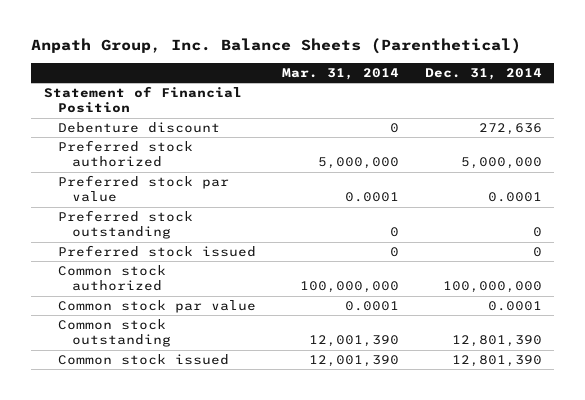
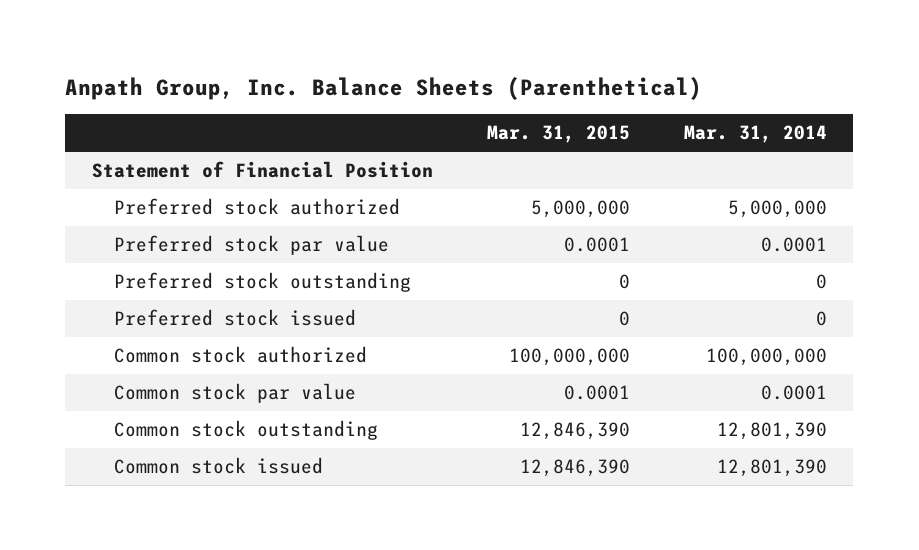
[424,67,542,80] Dec. 31, 2014 -> none
none -> [486,125,630,144] Mar. 31, 2015
[57,121,220,133] Debenture discount -> none
[308,335,399,348] 12,001,390 -> [716,422,827,441] 12,801,390
[308,354,399,367] 12,001,390 -> [716,459,827,478] 12,801,390

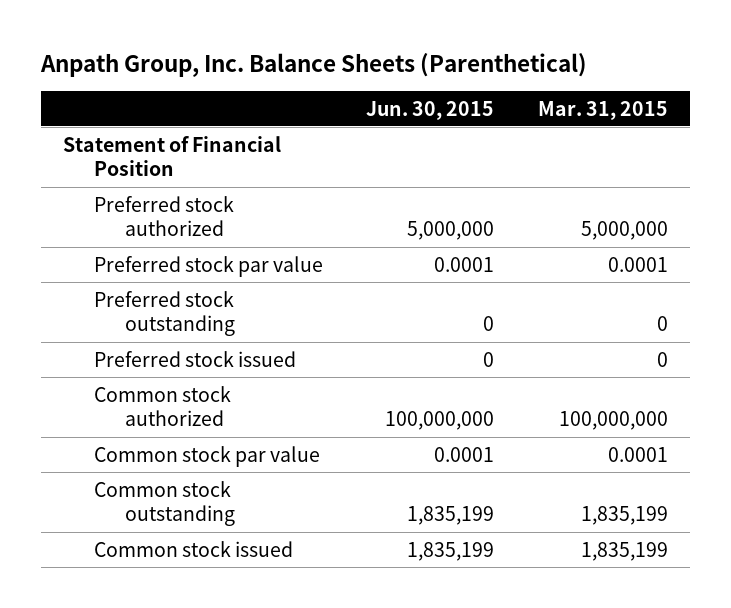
[683,125,827,144] Mar. 31, 2014 -> none
none -> [366,100,495,120] Jun. 30, 2015
[519,422,630,441] 12,846,390 -> [580,506,668,526] 1,835,199
[519,459,630,478] 12,846,390 -> [580,541,668,561] 1,835,199

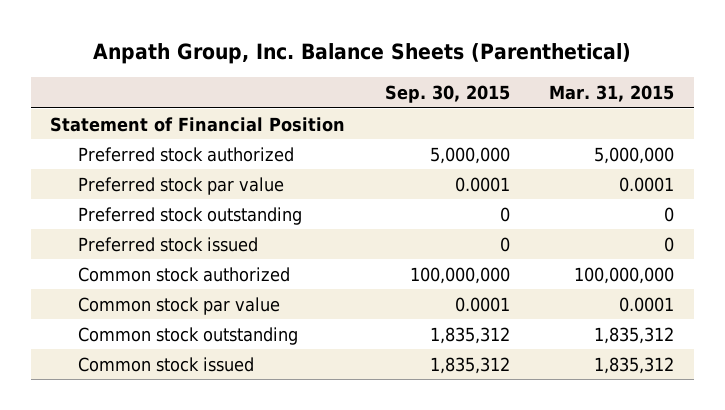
[366,100,495,120] Jun. 30, 2015 -> none
none -> [384,85,510,104] Sep. 30, 2015
[580,506,668,526] 1,835,199 -> [594,326,675,344] 1,835,312
[580,541,668,561] 1,835,199 -> [594,356,675,374] 1,835,312

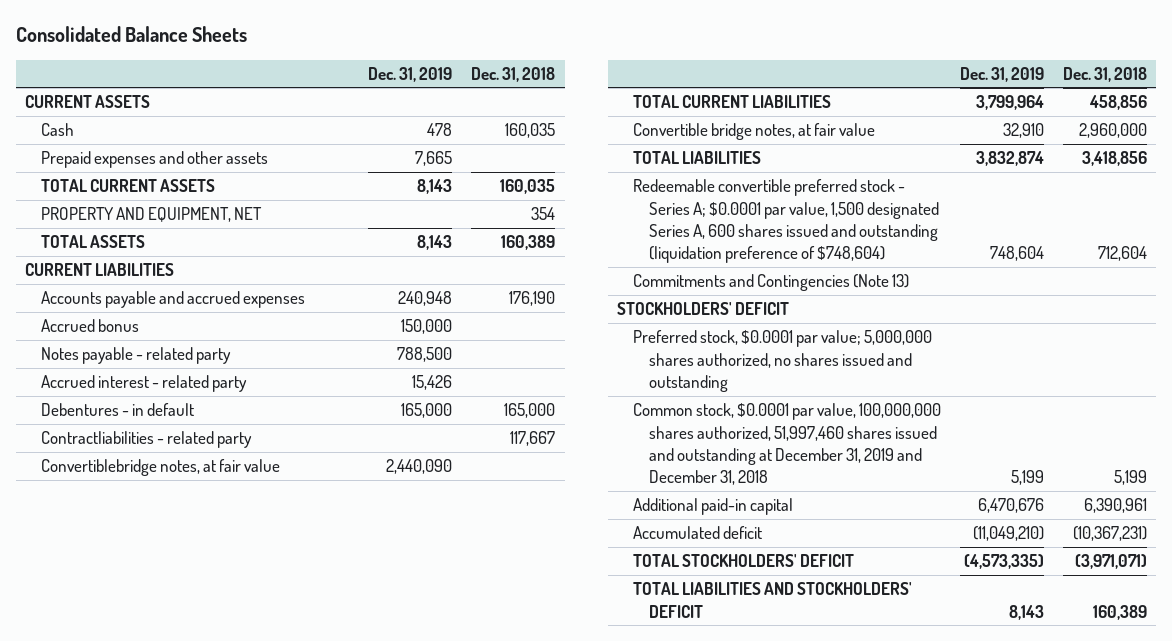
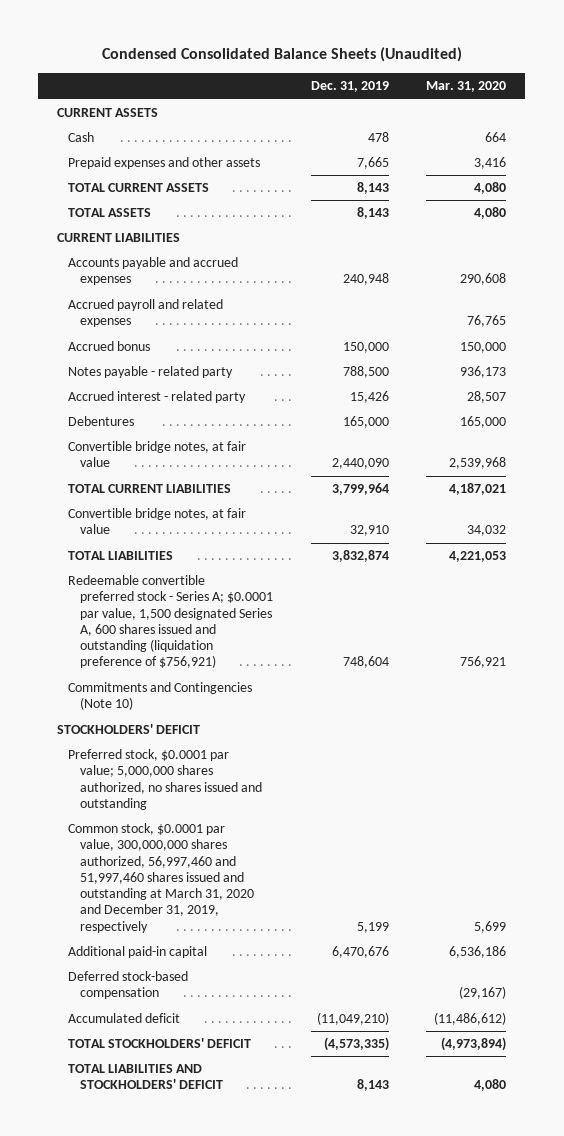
[15,26,247,43] Consolidated Balance Sheets -> [101,47,462,63] Condensed Consolidated Balance Sheets (Unaudited)
[471,66,556,82] Dec. 31, 2018 -> none
none -> [426,81,507,93] Mar. 31, 2020
[41,207,263,223] PROPERTY AND EQUIPMENT, NET -> none
none -> [68,299,224,328] Accrued payroll and related expenses
[41,431,253,449] Contractliabilities - related party -> none
[41,403,195,417] Debentures - in default -> [68,416,135,427] Debentures
[41,459,281,477] Convertiblebridge notes, at fair value -> [68,441,247,468] Convertible bridge notes, at fair value
[633,179,940,264] Redeemable convertible preferred stock - Series A; $0.0001 par value, 1,500 designated Series A, 600 shares issued and outstanding (liquidation preference of $748,604) -> [68,575,273,669] Redeemable convertible preferred stock - Series A; $0.0001 par value, 1,500 designated Series A, 600 shares issued and outstanding (liquidation preference of $756,921)
[633,274,910,292] Commitments and Contingencies (Note 13) -> [68,682,253,711] Commitments and Contingencies (Note 10)
[633,403,942,486] Common stock, $0.0001 par value, 100,000,000 shares authorized, 51,997,460 shares issued and outstanding at December 31, 2019 and December 31, 2018 -> [68,823,254,933] Common stock, $0.0001 par value, 300,000,000 shares authorized, 56,997,460 and 51,997,460 shares issued and outstanding at March 31, 2020 and December 31, 2019, respectively
none -> [68,971,189,1000] Deferred stock-based compensation

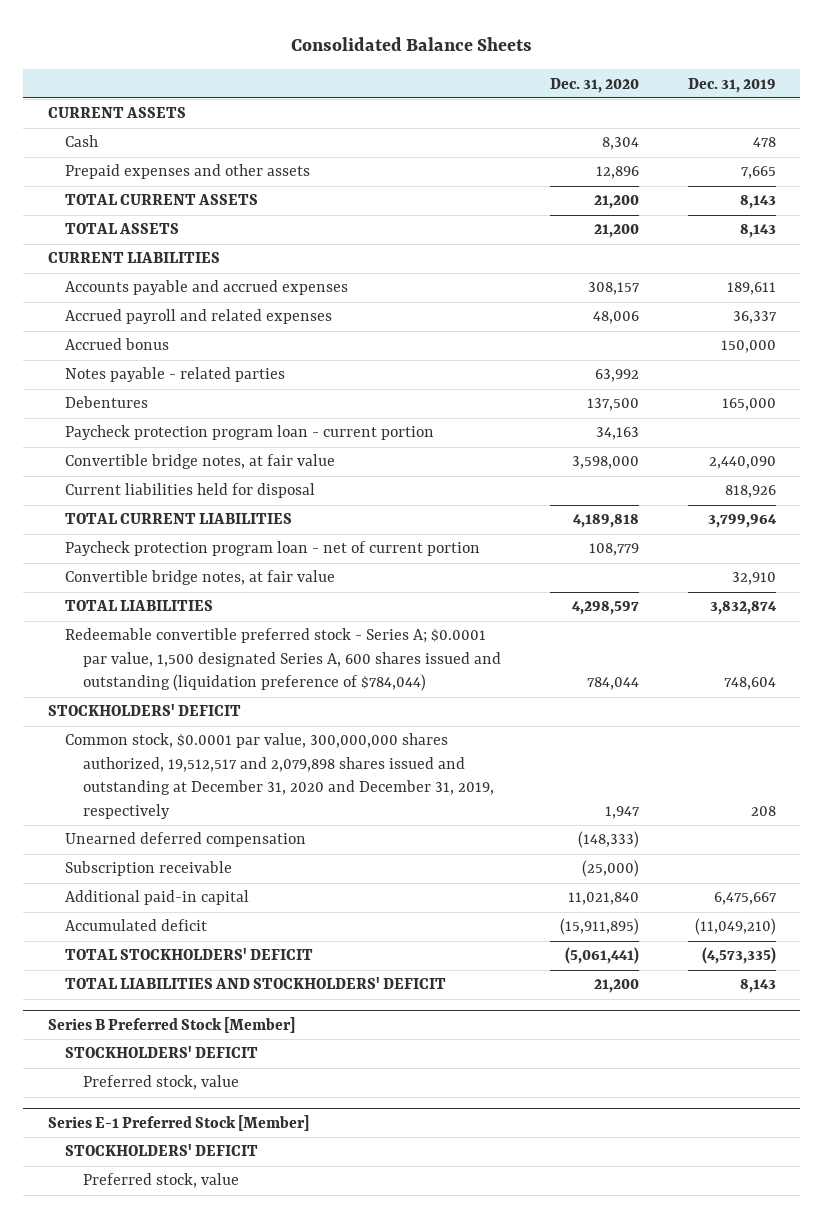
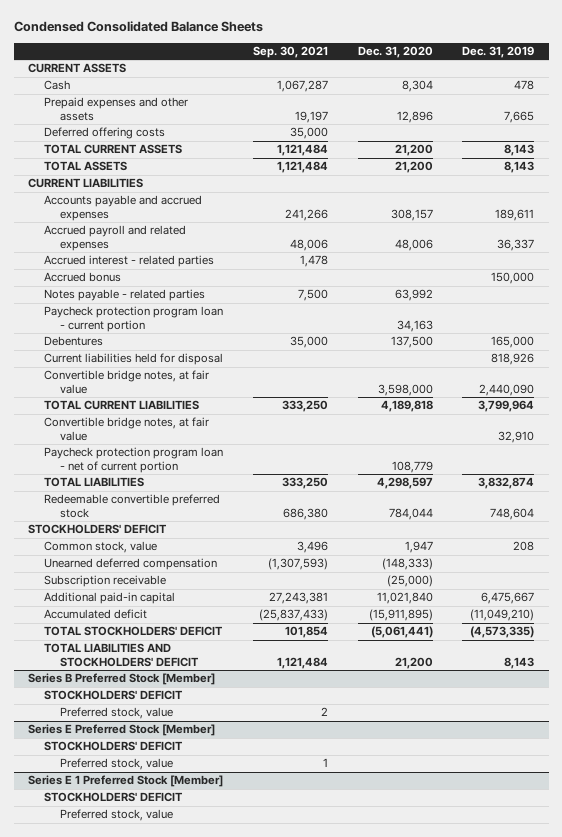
[290,37,532,52] Consolidated Balance Sheets -> [13,21,263,33] Condensed Consolidated Balance Sheets
none -> [252,46,328,59] Sep. 30, 2021
none -> [44,127,166,140] Deferred offering costs
none -> [44,255,215,268] Accrued interest - related parties
[65,396,149,409] Debentures -> [44,336,104,347] Debentures
[65,454,336,470] Convertible bridge notes, at fair value -> [44,370,210,394] Convertible bridge notes, at fair value
[65,541,481,557] Paycheck protection program loan - net of current portion -> [44,447,224,473] Paycheck protection program loan - net of current portion
[65,628,501,692] Redeemable convertible preferred stock - Series A; $0.0001 par value, 1,500 designated Series A, 600 shares issued and outstanding (liquidation preference of $784,044) -> [44,494,221,518] Redeemable convertible preferred stock
[65,733,494,819] Common stock, $0.0001 par value, 300,000,000 shares authorized, 19,512,517 and 2,079,898 shares issued and outstanding at December 31, 2020 and December 31, 2019, respectively -> [44,541,158,554] Common stock, value
[47,1115,309,1132] Series E-1 Preferred Stock [Member] -> [28,724,216,737] Series E Preferred Stock [Member]
none -> [28,775,224,788] Series E 1 Preferred Stock [Member]
none -> [44,792,184,803] STOCKHOLDERS' DEFICIT
none -> [59,809,173,822] Preferred stock, value

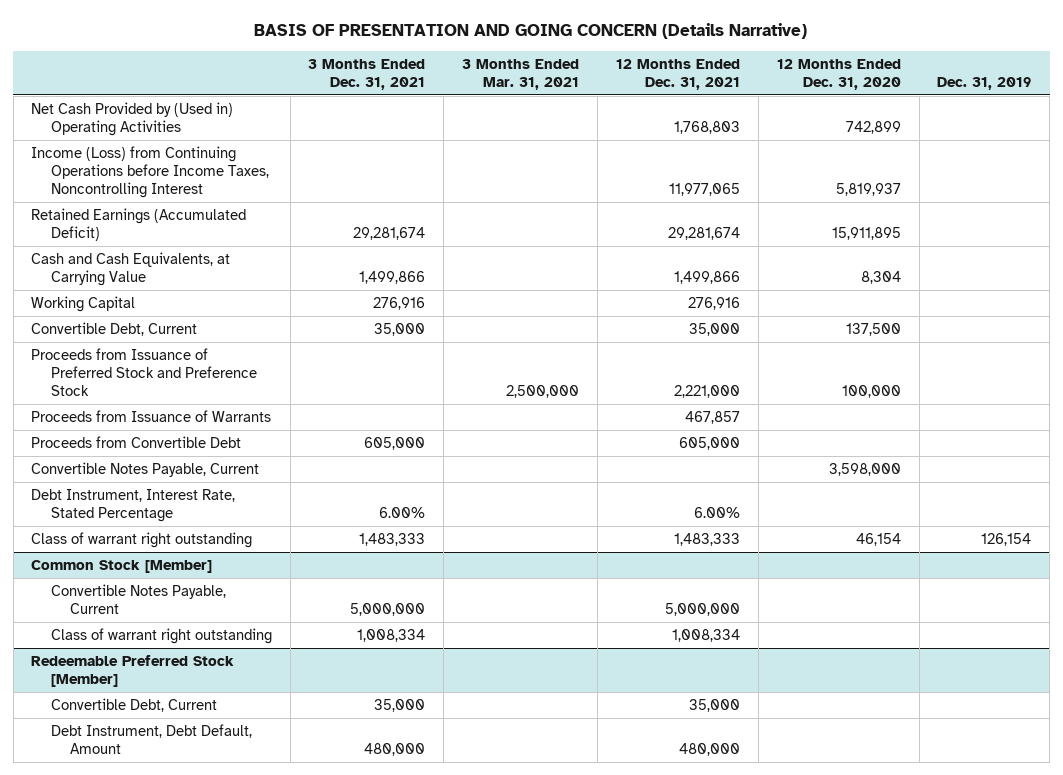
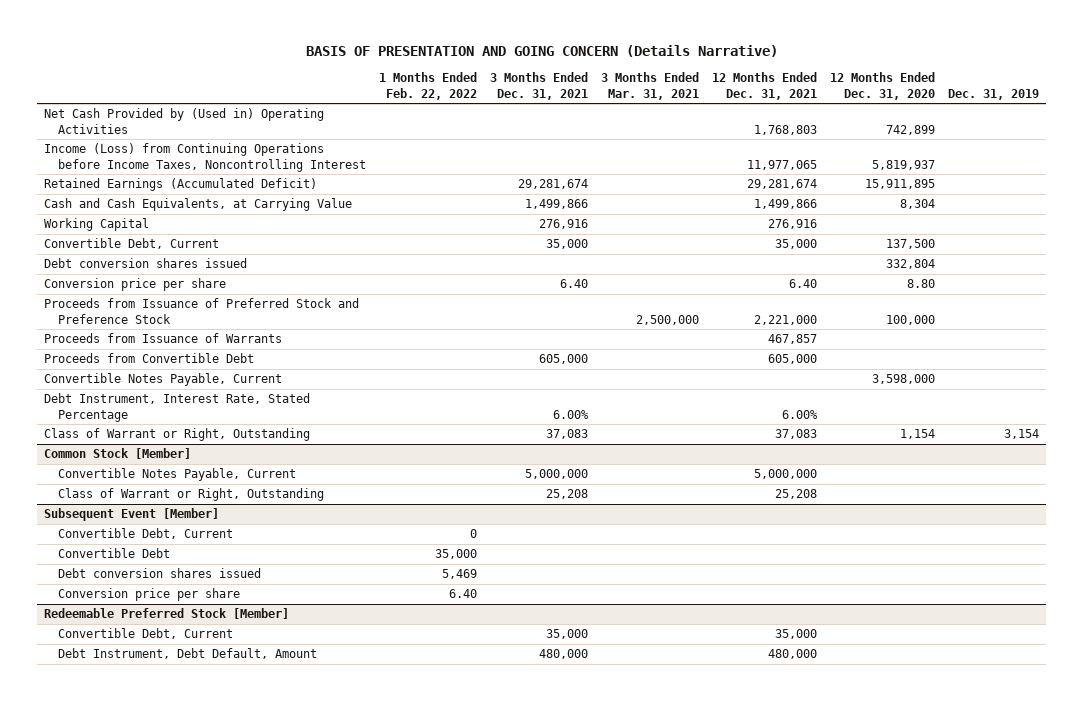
none -> [378,72,477,100] 1 Months Ended Feb. 22, 2022
none -> [43,258,247,269] Debt conversion shares issued
none -> [43,278,226,292] Conversion price per share
[31,532,253,549] Class of warrant right outstanding -> [43,428,310,442] Class of Warrant or Right, Outstanding
[359,533,426,547] 1,483,333 -> [545,429,588,440] 37,083
[673,533,740,547] 1,483,333 -> [775,429,818,440] 37,083
[855,533,901,547] 46,154 -> [900,429,936,440] 1,154
[981,533,1032,547] 126,154 -> [1004,429,1040,440] 3,154
[50,628,272,645] Class of warrant right outstanding -> [57,488,324,502] Class of Warrant or Right, Outstanding
[357,629,426,643] 1,008,334 -> [545,489,588,500] 25,208
[671,629,740,643] 1,008,334 -> [775,489,818,500] 25,208
none -> [43,508,219,522] Subsequent Event [Member]
none -> [57,528,233,540] Convertible Debt, Current
none -> [57,548,170,559] Convertible Debt
none -> [57,568,261,579] Debt conversion shares issued
none -> [57,588,240,602] Conversion price per share

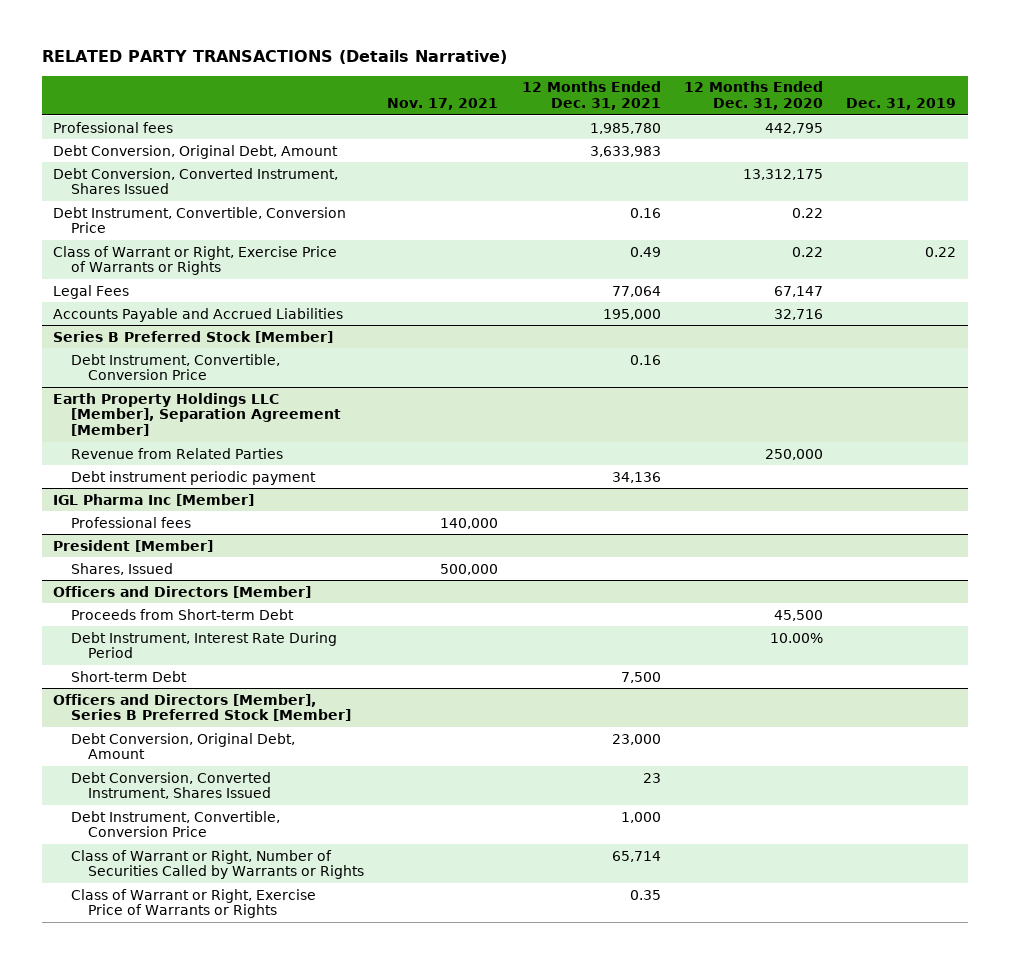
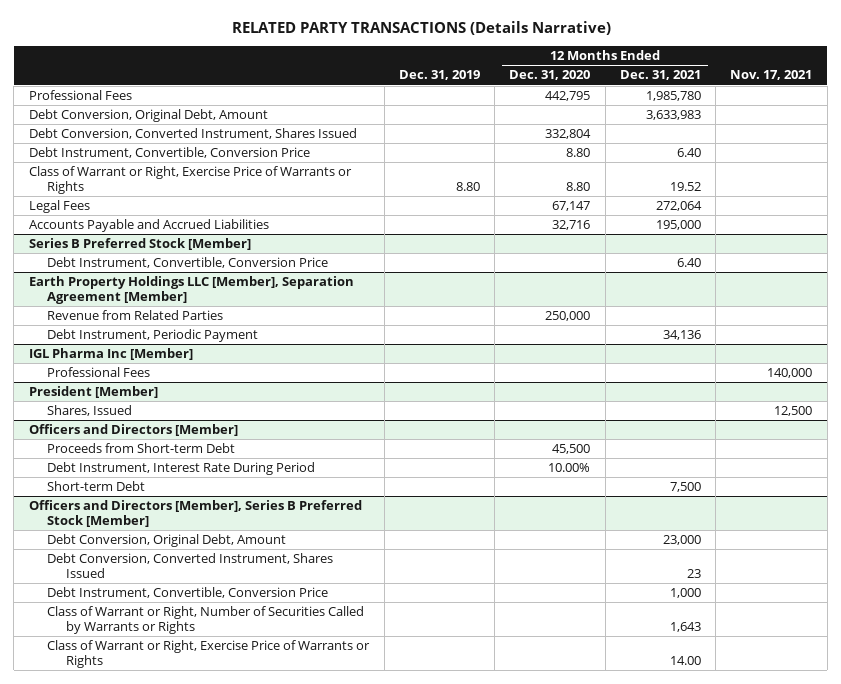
[53,121,174,133] Professional fees -> [28,90,132,101] Professional Fees
[743,168,824,180] 13,312,175 -> [545,129,592,140] 332,804
[629,207,661,218] 0.16 -> [676,148,701,158] 6.40
[792,207,824,218] 0.22 -> [566,148,591,158] 8.80
[629,246,661,257] 0.49 -> [669,182,701,192] 19.52
[792,246,824,257] 0.22 -> [566,182,591,192] 8.80
[925,246,957,257] 0.22 -> [455,182,480,192] 8.80
[611,285,661,297] 77,064 -> [655,201,702,212] 272,064
[629,354,661,365] 0.16 -> [676,258,701,268] 6.40
[70,470,316,485] Debt instrument periodic payment -> [47,329,259,343] Debt Instrument, Periodic Payment
[70,516,191,528] Professional fees -> [47,367,151,378] Professional Fees
[440,563,499,575] 500,000 -> [774,406,813,417] 12,500
[611,850,661,862] 65,714 -> [669,622,701,633] 1,643
[629,889,661,900] 0.35 -> [669,656,701,666] 14.00

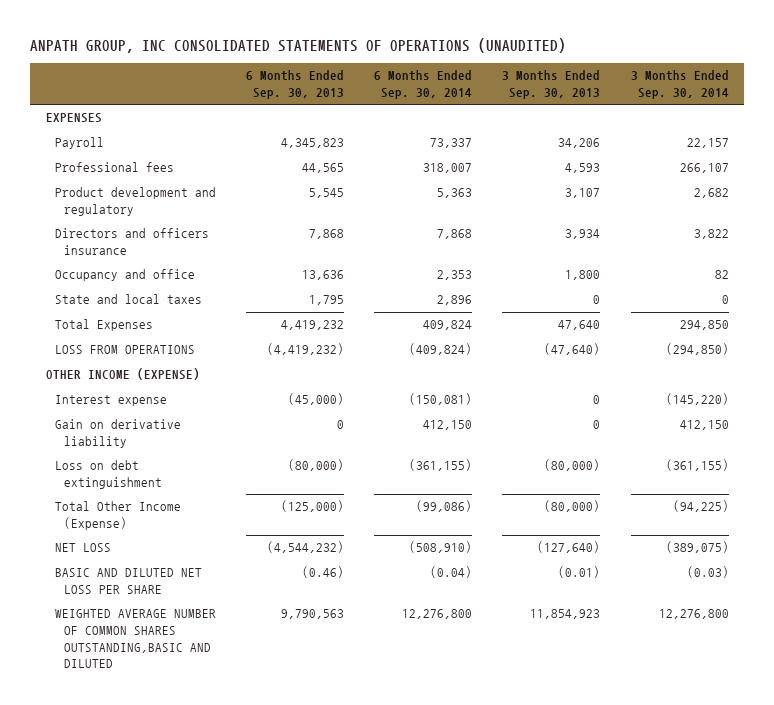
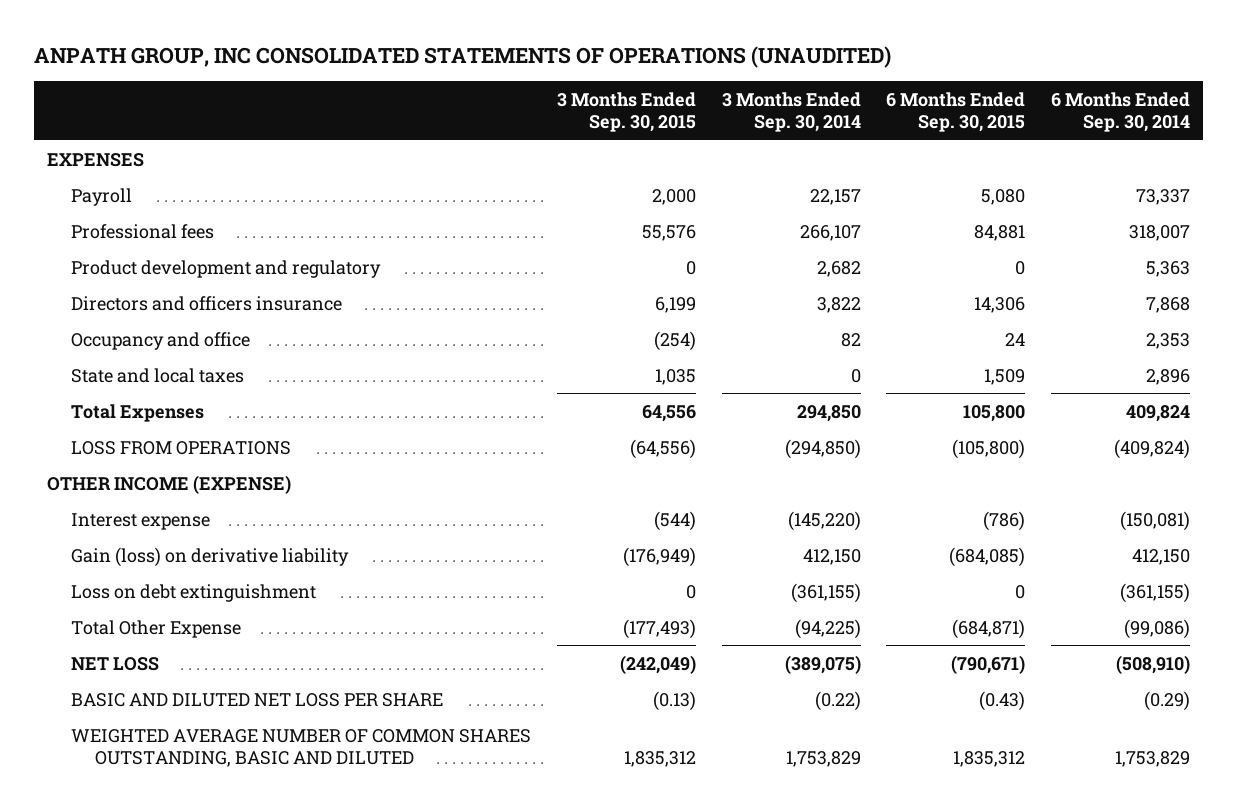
[245,70,344,100] 6 Months Ended Sep. 30, 2013 -> none
[502,70,601,100] 3 Months Ended Sep. 30, 2013 -> none
none -> [556,91,696,133] 3 Months Ended Sep. 30, 2015
none -> [886,91,1026,133] 6 Months Ended Sep. 30, 2015
[54,419,181,449] Gain on derivative liability -> [71,546,350,567] Gain (loss) on derivative liability
[54,501,181,531] Total Other Income (Expense) -> [71,619,242,638] Total Other Expense
[430,566,473,579] (0.04) -> [1144,690,1191,711] (0.29)
[686,566,729,579] (0.03) -> [814,690,861,711] (0.22)
[54,609,216,669] WEIGHTED AVERAGE NUMBER OF COMMON SHARES OUTSTANDING,BASIC AND DILUTED -> [71,728,532,768] WEIGHTED AVERAGE NUMBER OF COMMON SHARES OUTSTANDING, BASIC AND DILUTED
[402,609,473,620] 12,276,800 -> [1115,751,1191,768] 1,753,829
[658,609,729,620] 12,276,800 -> [785,751,861,768] 1,753,829

